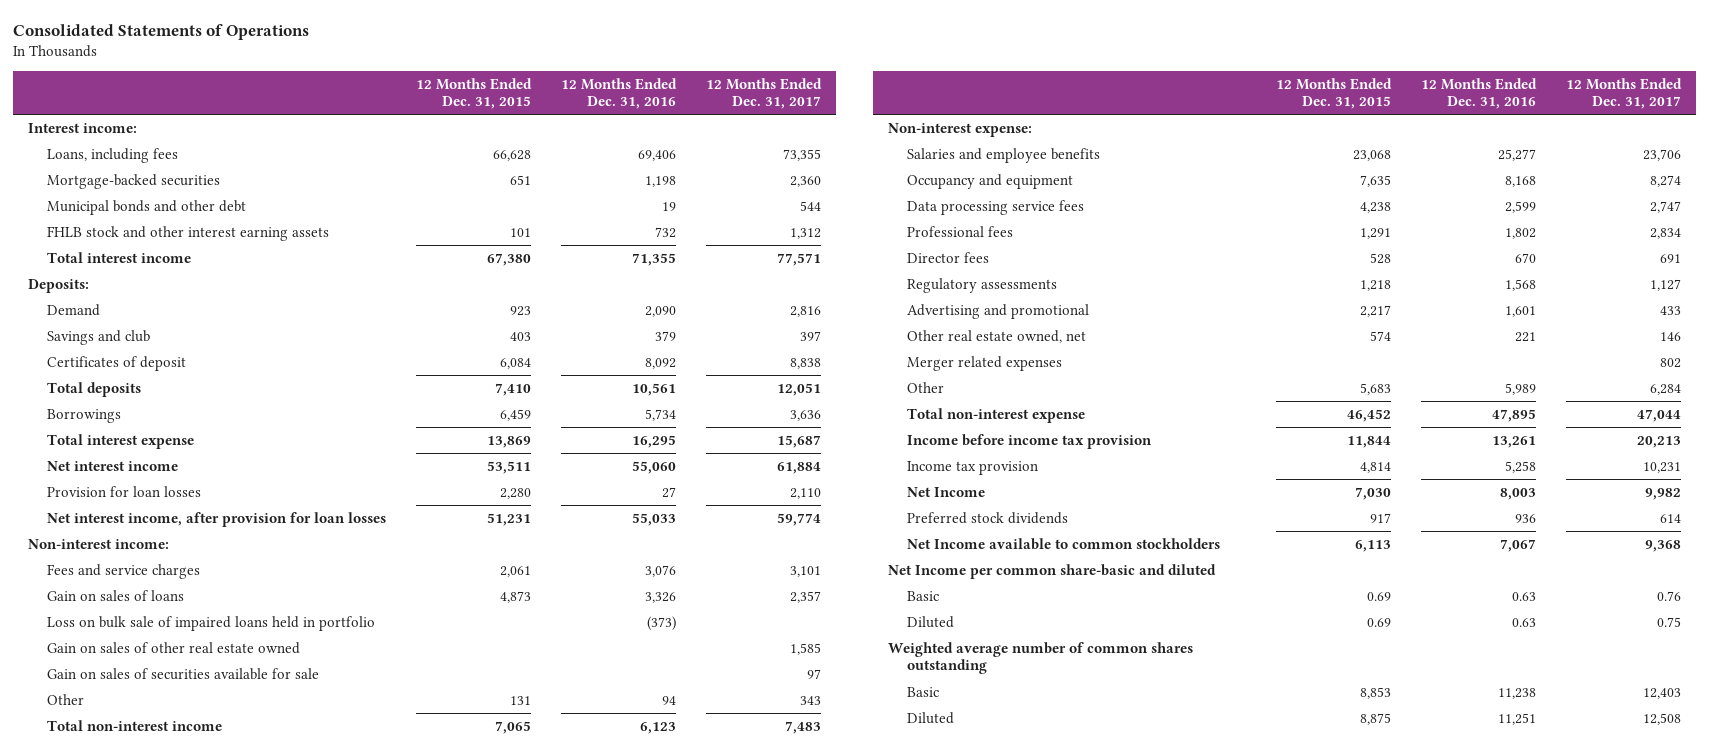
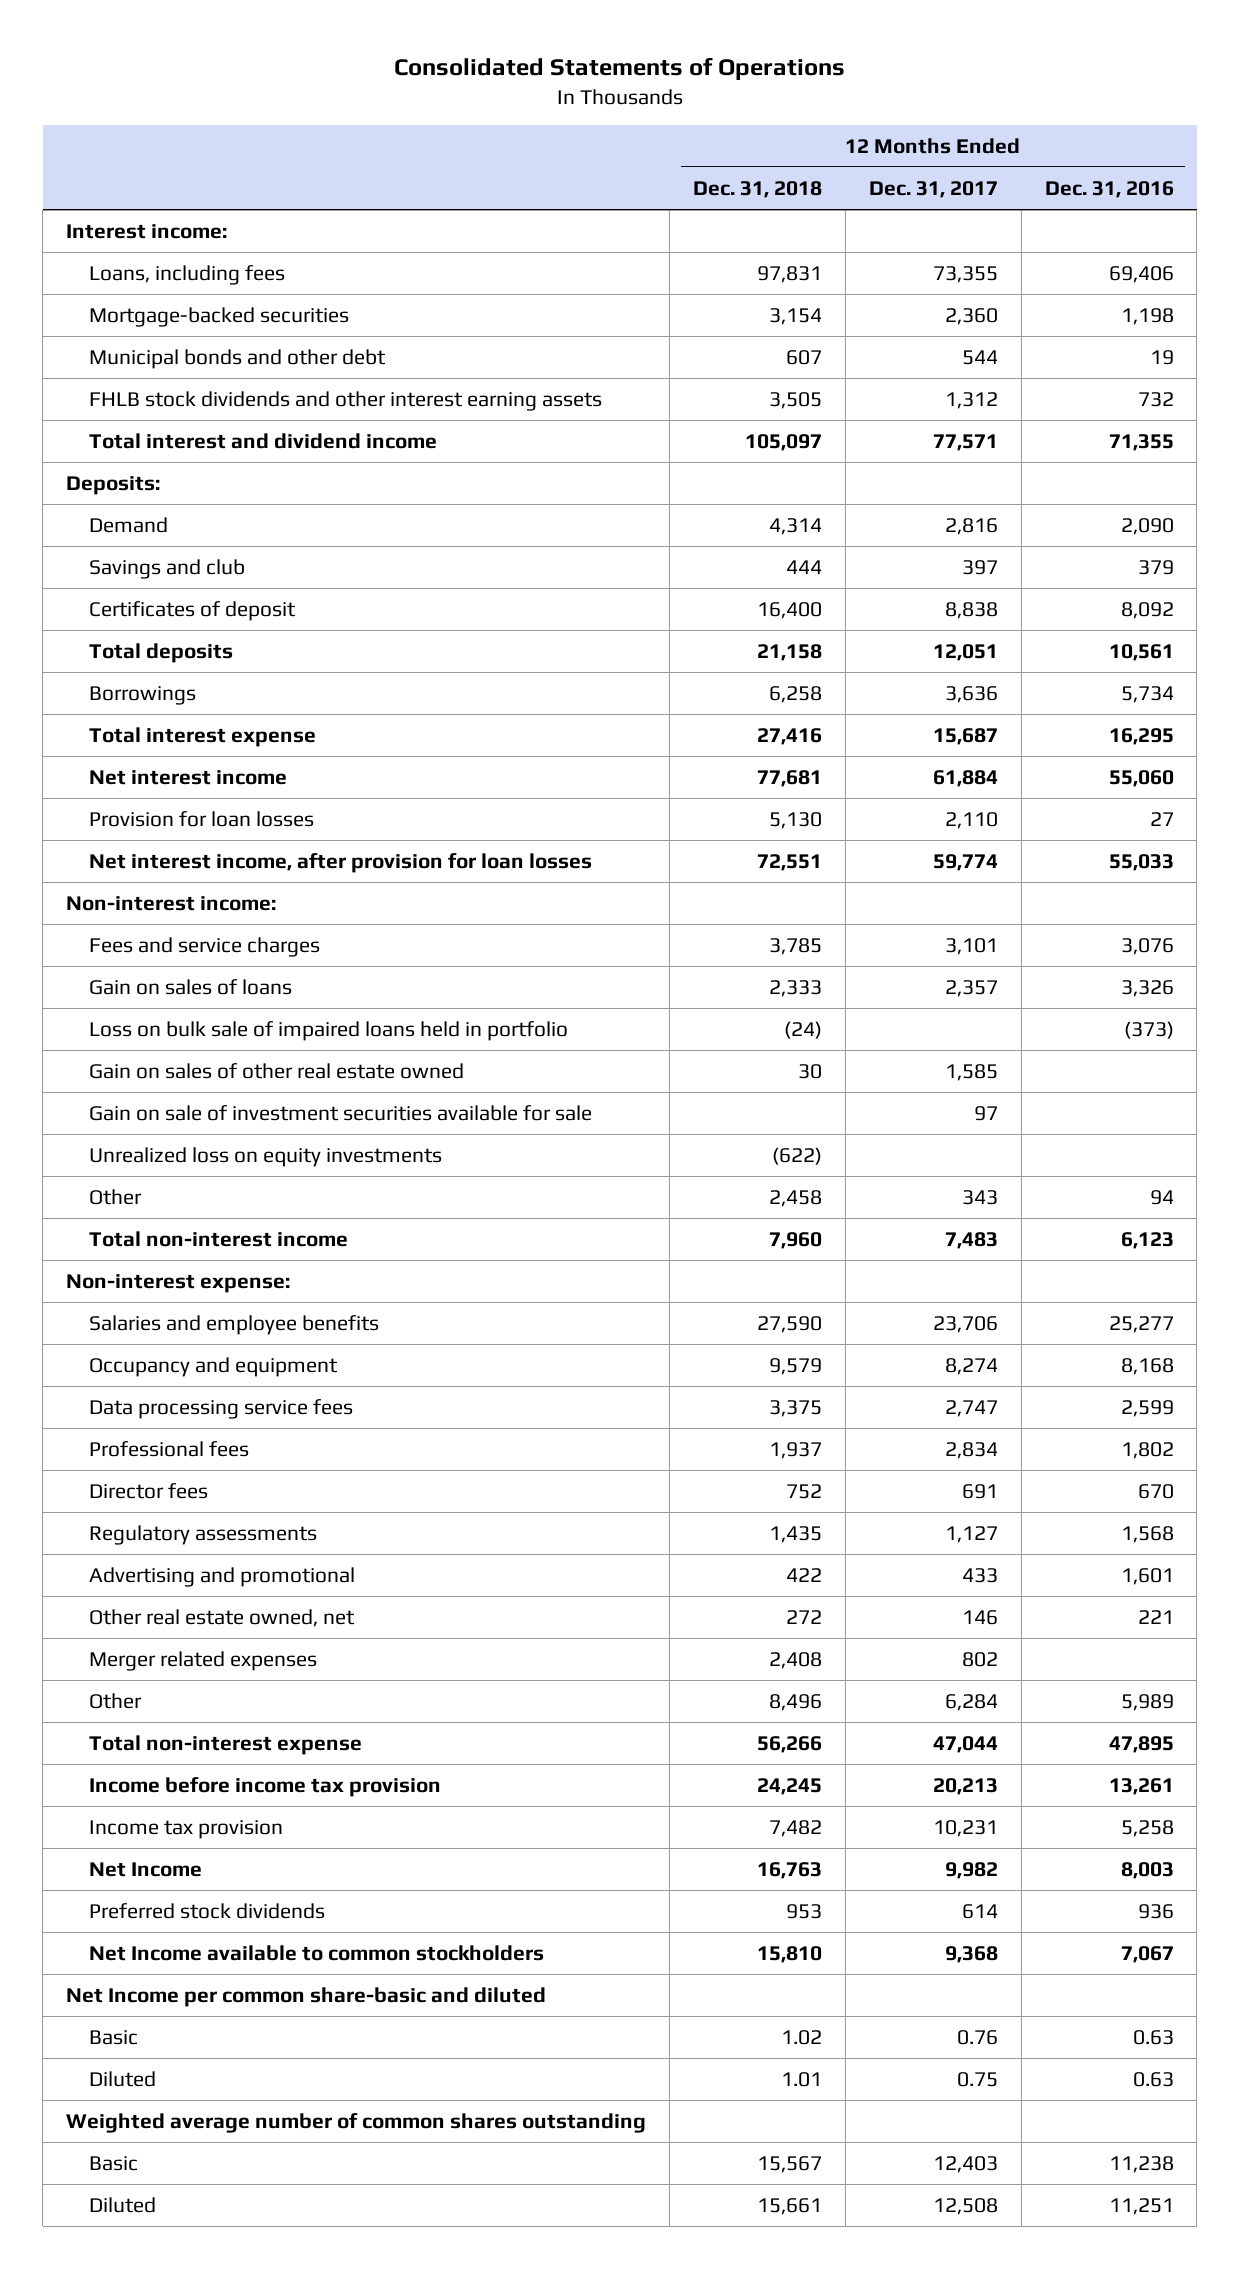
[415,77,532,110] 12 Months Ended Dec. 31, 2015 -> none
none -> [693,180,823,198] Dec. 31, 2018
[46,225,329,241] FHLB stock and other interest earning assets -> [88,390,602,411] FHLB stock dividends and other interest earning assets
[46,251,191,263] Total interest income -> [88,432,437,449] Total interest and dividend income
[46,667,319,680] Gain on sales of securities available for sale -> [88,1104,592,1121] Gain on sale of investment securities available for sale
none -> [88,1146,442,1167] Unrealized loss on equity investments

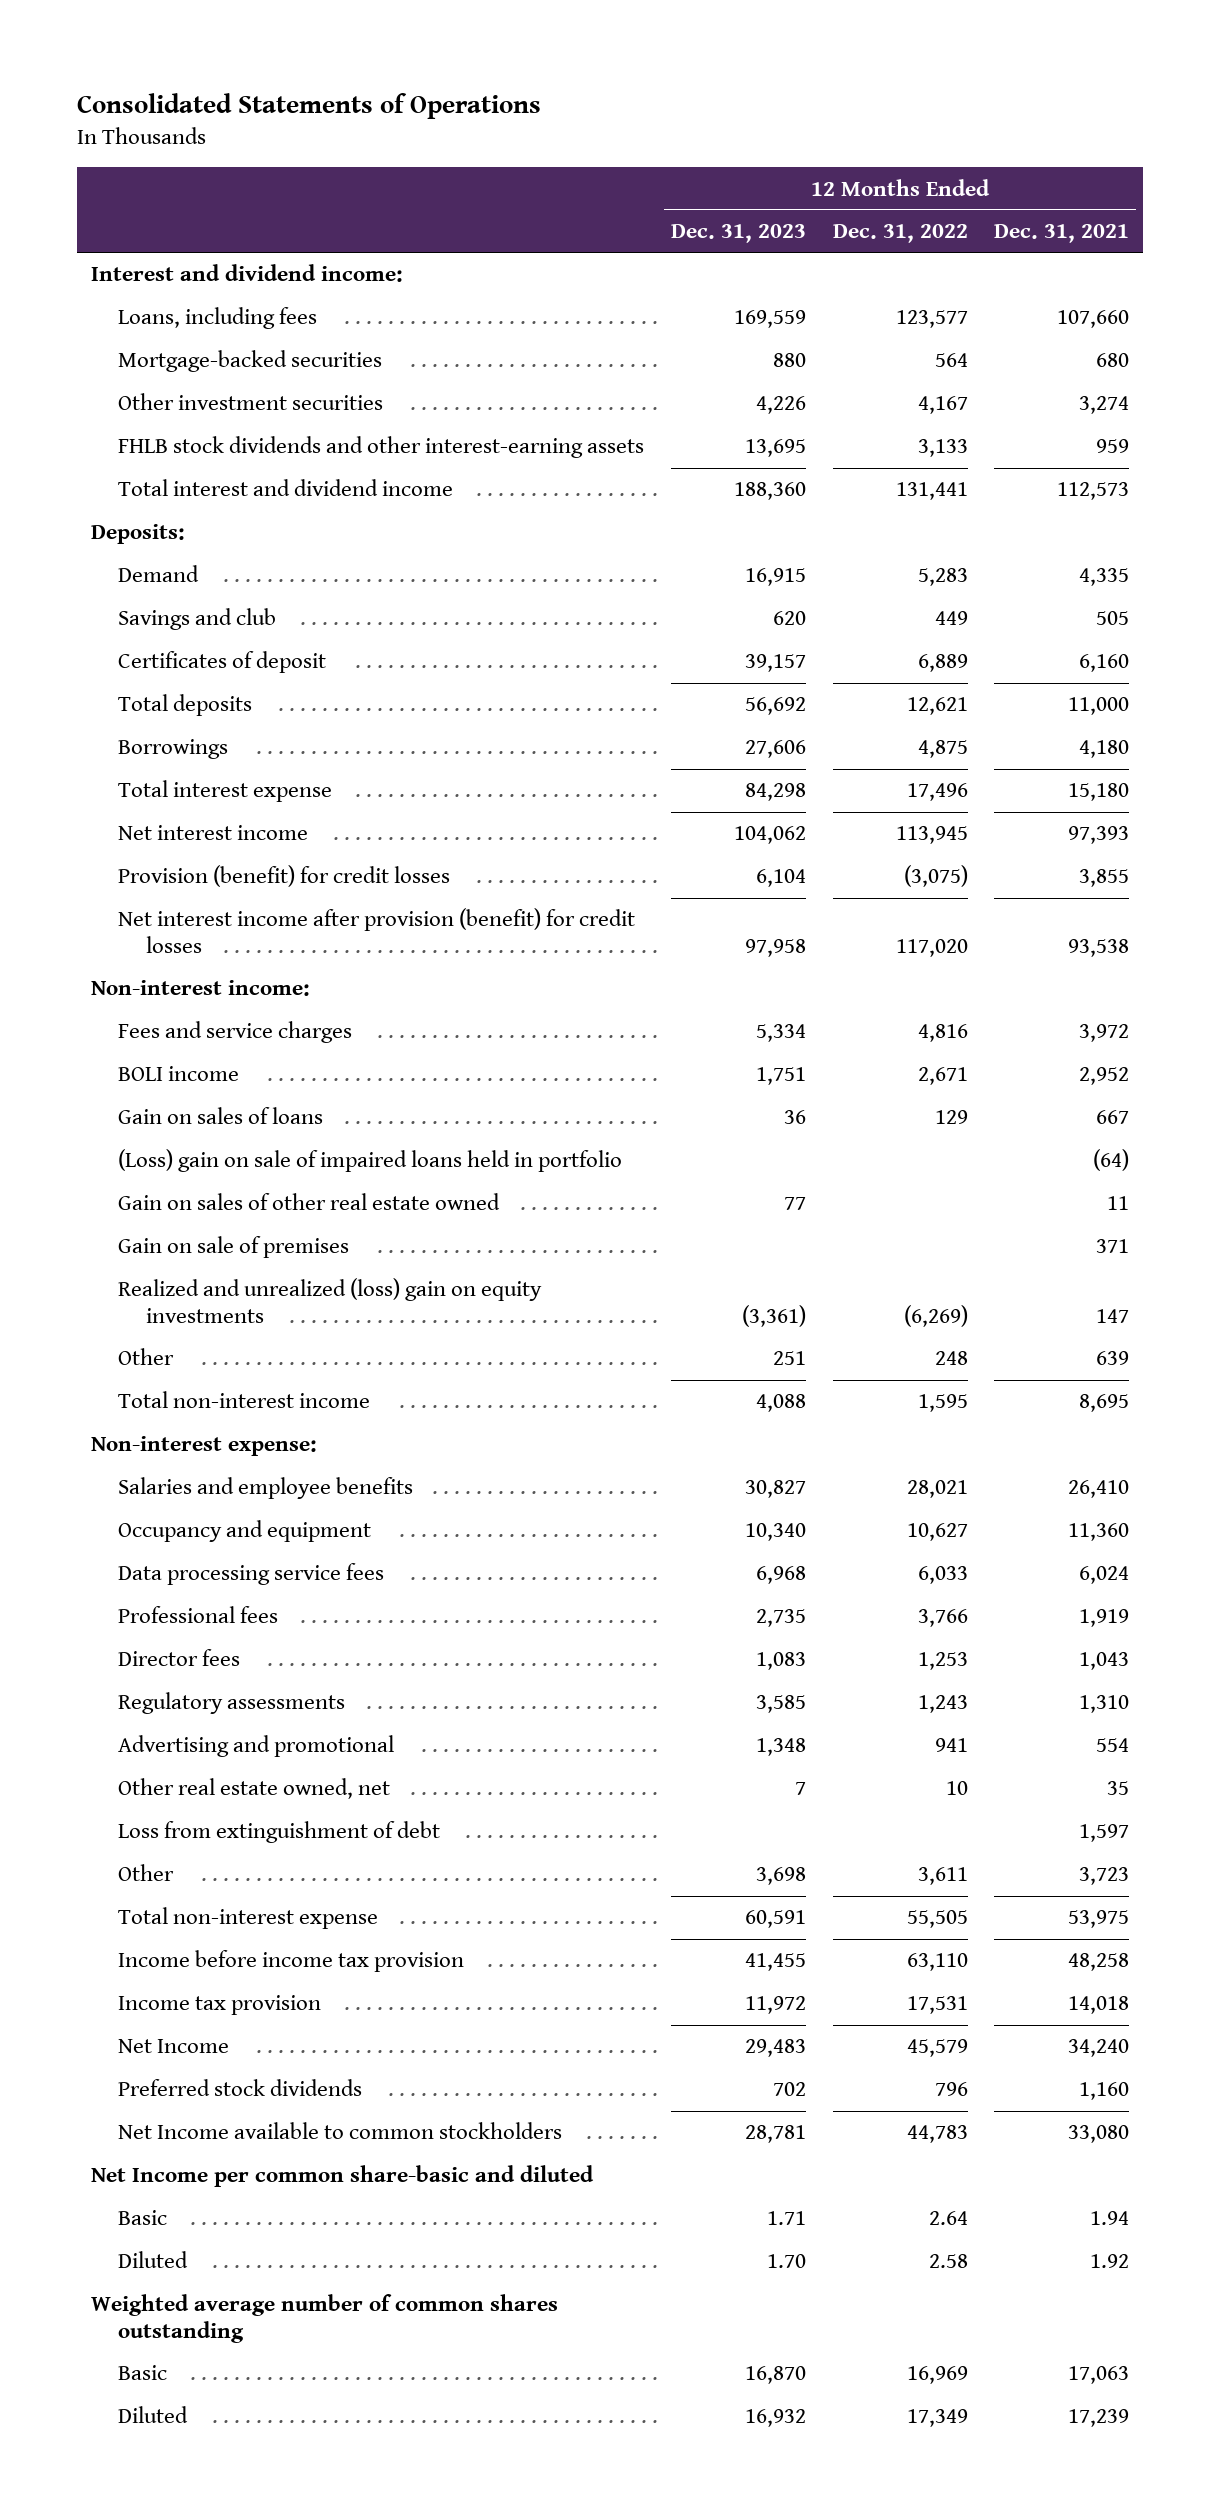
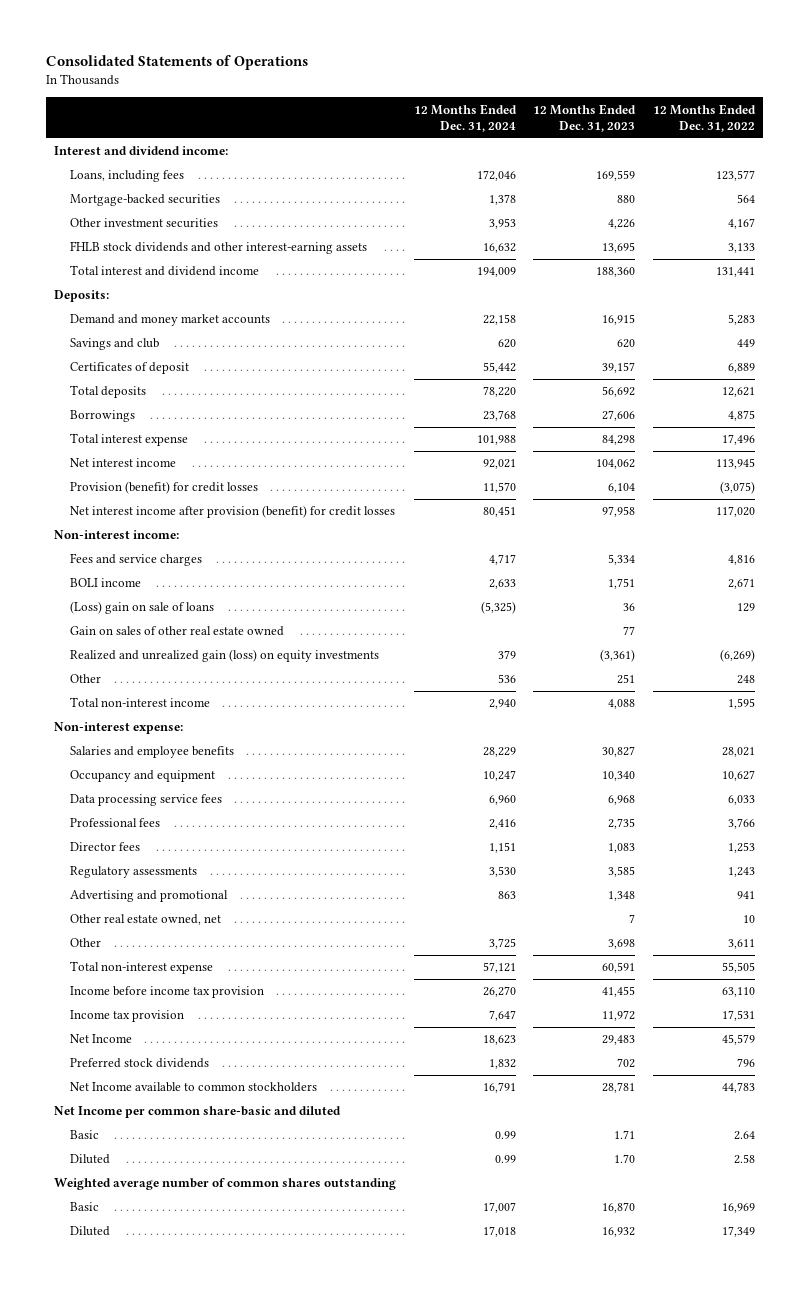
[994,224,1130,244] Dec. 31, 2021 -> none
none -> [413,103,517,132] 12 Months Ended Dec. 31, 2024
[118,565,200,583] Demand -> [70,314,271,327] Demand and money market accounts
[118,1149,623,1173] (Loss) gain on sale of impaired loans held in portfolio -> none
[118,1107,324,1125] Gain on sales of loans -> [70,601,215,615] (Loss) gain on sale of loans
[118,1236,350,1259] Gain on sale of premises -> none
[118,1278,543,1324] Realized and unrealized (loss) gain on equity investments -> [70,649,380,663] Realized and unrealized gain (loss) on equity investments
[118,1821,441,1844] Loss from extinguishment of debt -> none

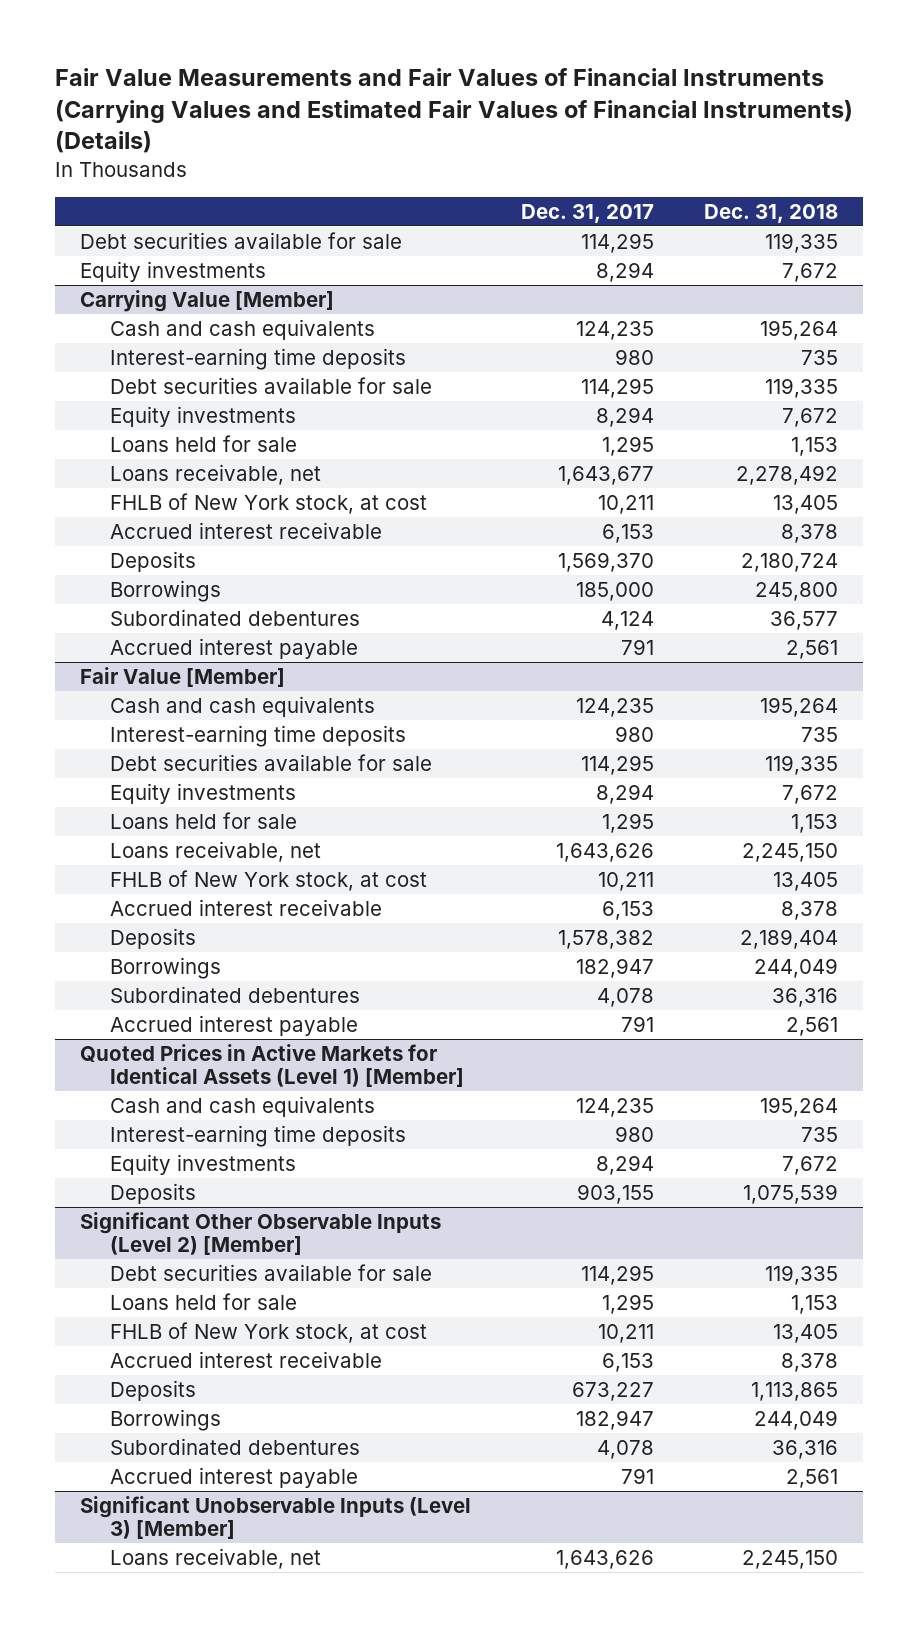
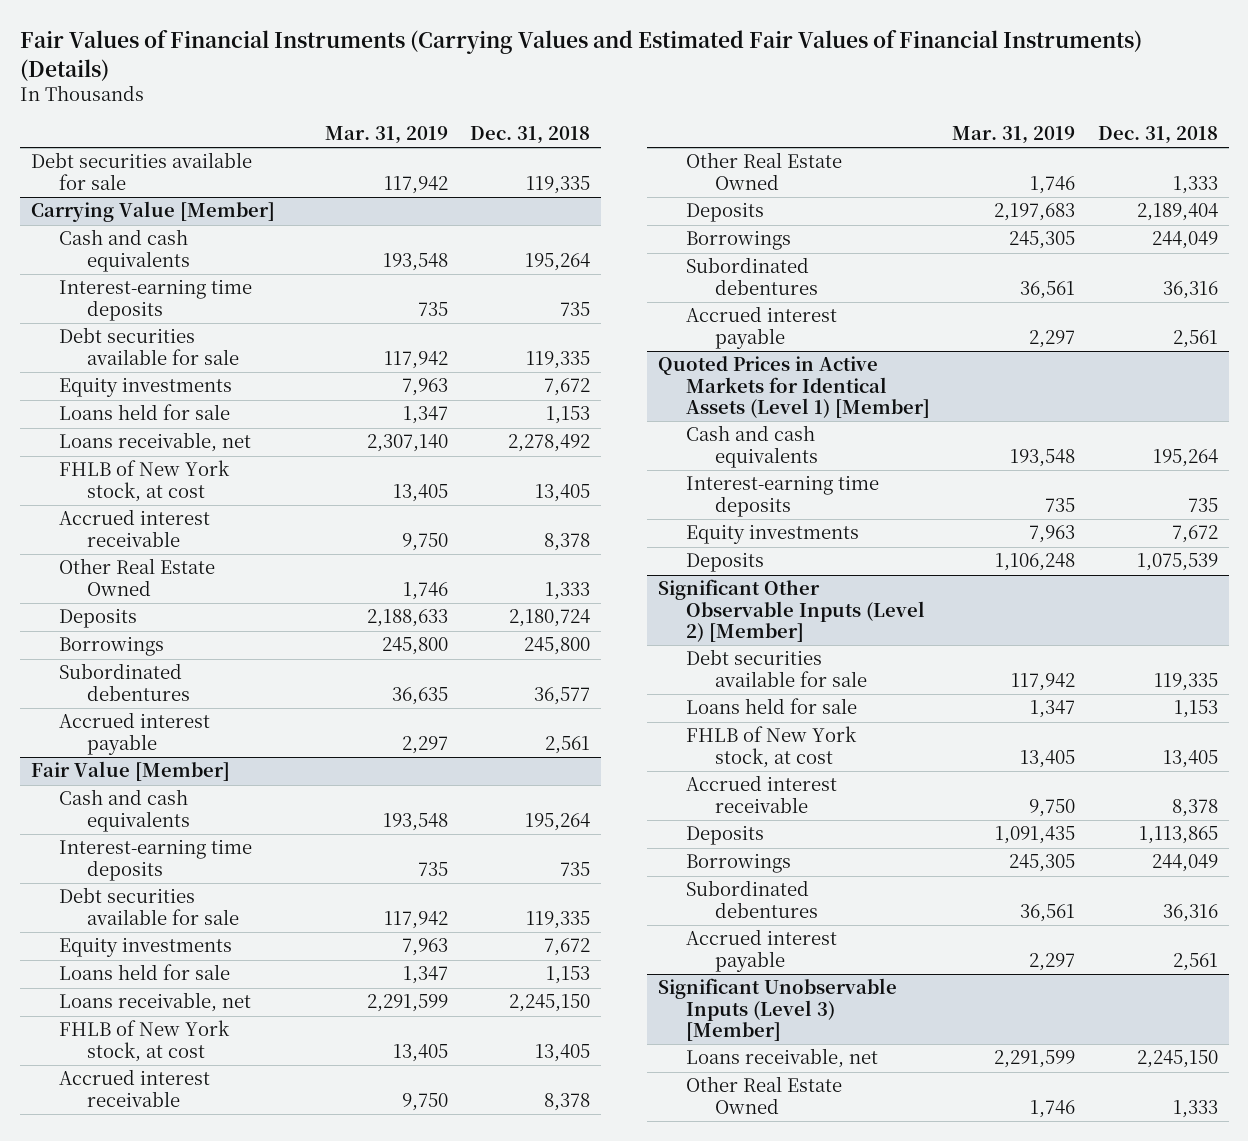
[54,68,853,154] Fair Value Measurements and Fair Values of Financial Instruments (Carrying Values and Estimated Fair Values of Financial Instruments) (Details) -> [19,30,1142,81] Fair Values of Financial Instruments (Carrying Values and Estimated Fair Values of Financial Instruments) (Details)
[520,203,654,223] Dec. 31, 2017 -> none
none -> [325,126,449,145] Mar. 31, 2019
[79,260,266,282] Equity investments -> none
none -> [59,558,216,596] Other Real Estate Owned
none -> [686,152,843,190] Other Real Estate Owned
none -> [686,1076,843,1114] Other Real Estate Owned

